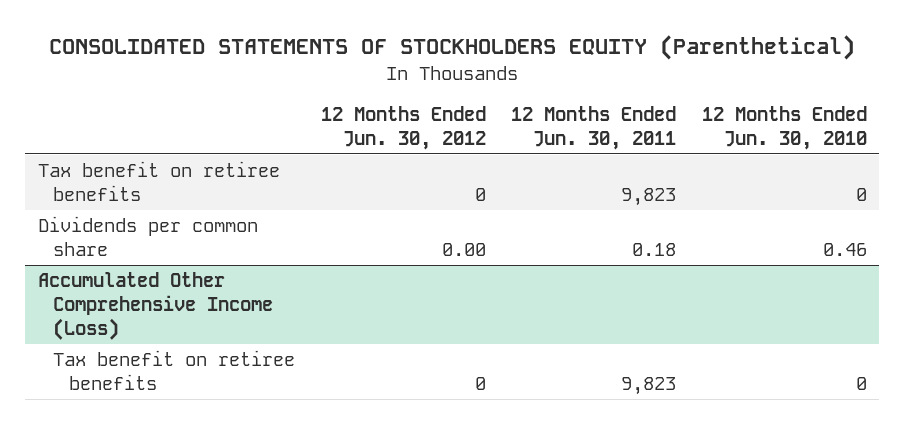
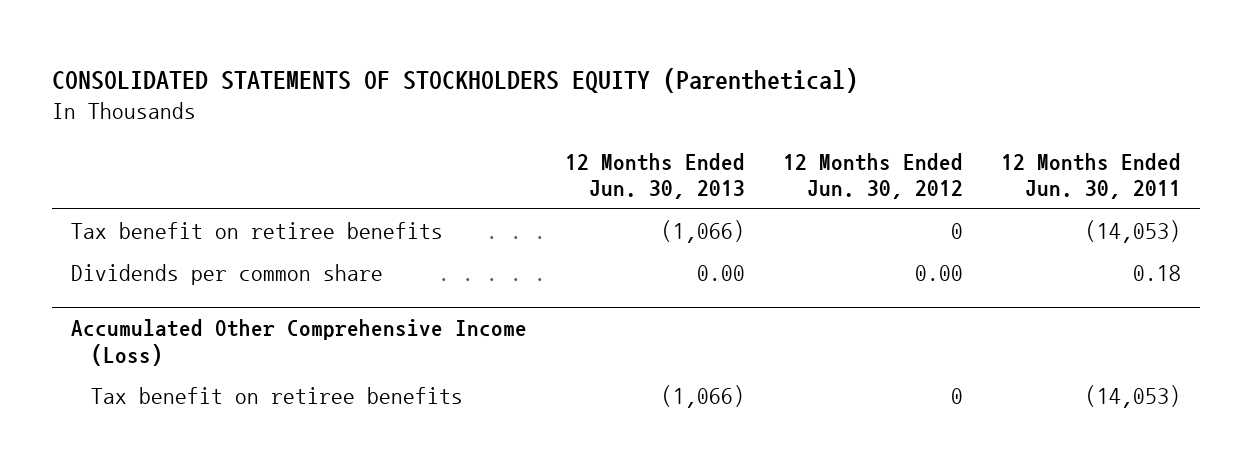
[701,105,867,150] 12 Months Ended Jun. 30, 2010 -> none
none -> [565,152,746,200] 12 Months Ended Jun. 30, 2013
[621,188,677,207] 9,823 -> [1085,220,1182,244] (14,053)
[621,377,677,396] 9,823 -> [1085,385,1182,409] (14,053)

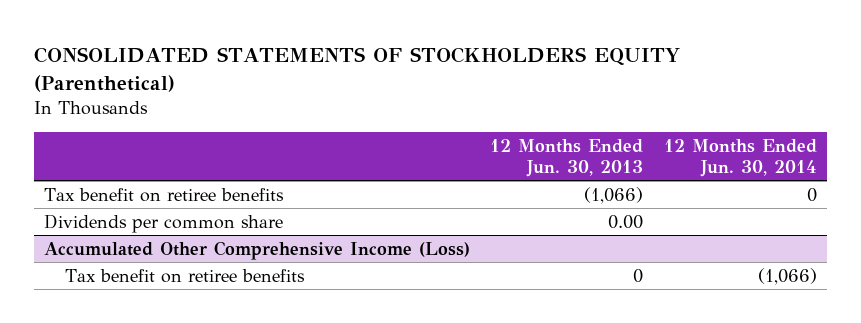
[783,152,964,200] 12 Months Ended Jun. 30, 2012 -> none
[1001,152,1182,200] 12 Months Ended Jun. 30, 2011 -> none
none -> [663,139,817,178] 12 Months Ended Jun. 30, 2014
[661,385,746,409] (1,066) -> [633,268,644,283] 0

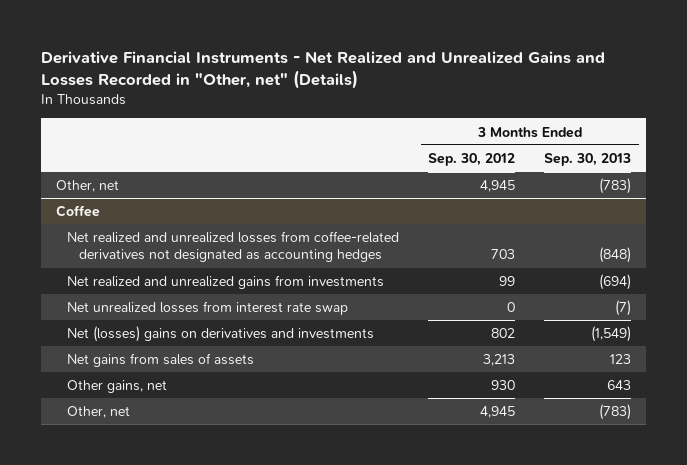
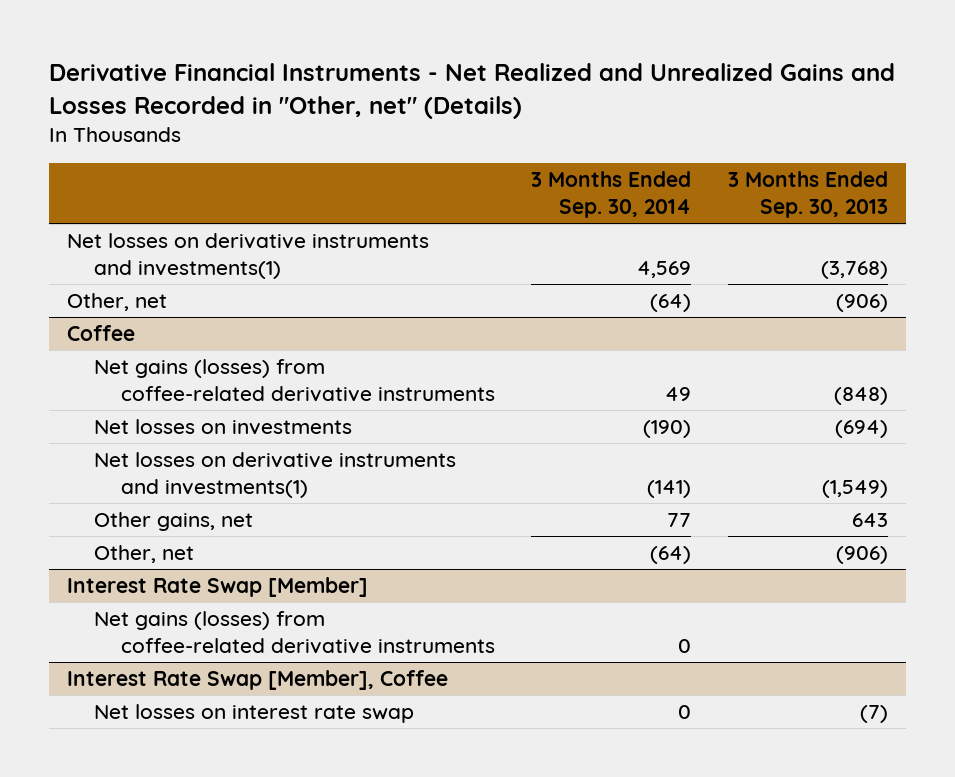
[428,152,516,166] Sep. 30, 2012 -> none
none -> [531,171,692,218] 3 Months Ended Sep. 30, 2014
none -> [66,233,429,279] Net losses on derivative instruments and investments(1)
[599,178,632,195] (783) -> [835,294,888,313] (906)
[67,301,349,316] Net unrealized losses from interest rate swap -> none
[67,353,255,368] Net gains from sales of assets -> none
[67,231,400,263] Net realized and unrealized losses from coffee-related derivatives not designated as accounting hedges -> [93,359,495,402] Net gains (losses) from coffee-related derivative instruments
[67,275,385,290] Net realized and unrealized gains from investments -> [93,419,352,436] Net losses on investments
[67,326,375,343] Net (losses) gains on derivatives and investments -> [93,452,456,498] Net losses on derivative instruments and investments(1)
[599,404,632,421] (783) -> [835,546,888,565] (906)
none -> [66,577,368,598] Interest Rate Swap [Member]
none -> [93,611,495,654] Net gains (losses) from coffee-related derivative instruments
none -> [66,670,448,691] Interest Rate Swap [Member], Coffee
none -> [93,704,414,724] Net losses on interest rate swap

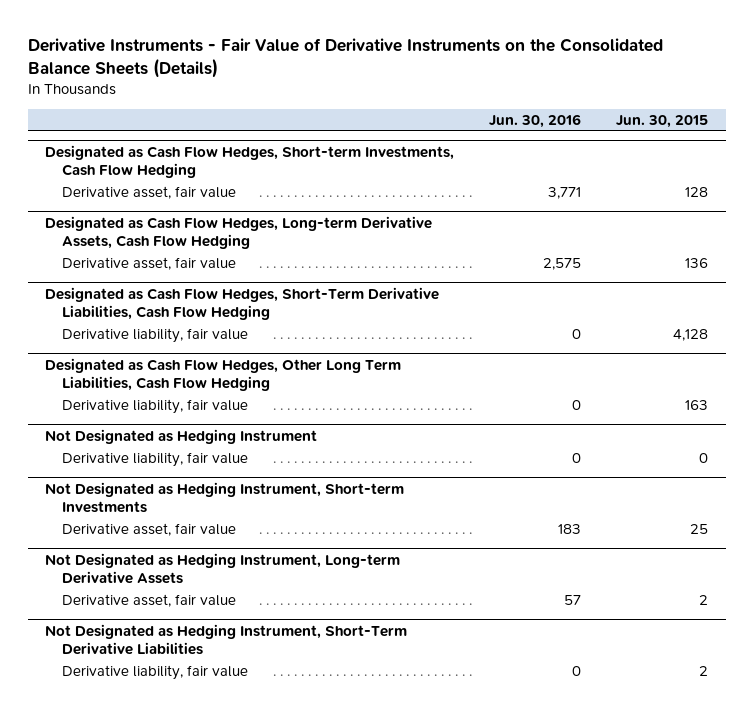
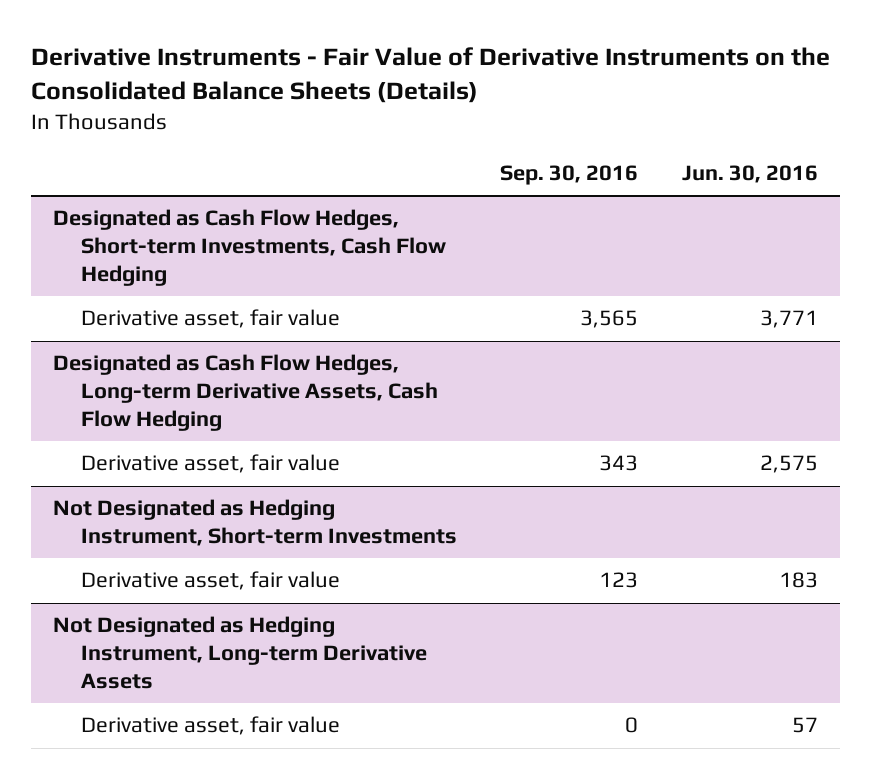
[616,114,709,128] Jun. 30, 2015 -> none
none -> [500,165,639,186] Sep. 30, 2016
[45,286,440,320] Designated as Cash Flow Hedges, Short-Term Derivative Liabilities, Cash Flow Hedging -> none
[61,328,248,344] Derivative liability, fair value -> none
[45,357,402,391] Designated as Cash Flow Hedges, Other Long Term Liabilities, Cash Flow Hedging -> none
[61,399,248,415] Derivative liability, fair value -> none
[45,428,318,444] Not Designated as Hedging Instrument -> none
[61,452,248,468] Derivative liability, fair value -> none
[45,623,408,655] Not Designated as Hedging Instrument, Short-Term Derivative Liabilities -> none
[61,665,248,681] Derivative liability, fair value -> none

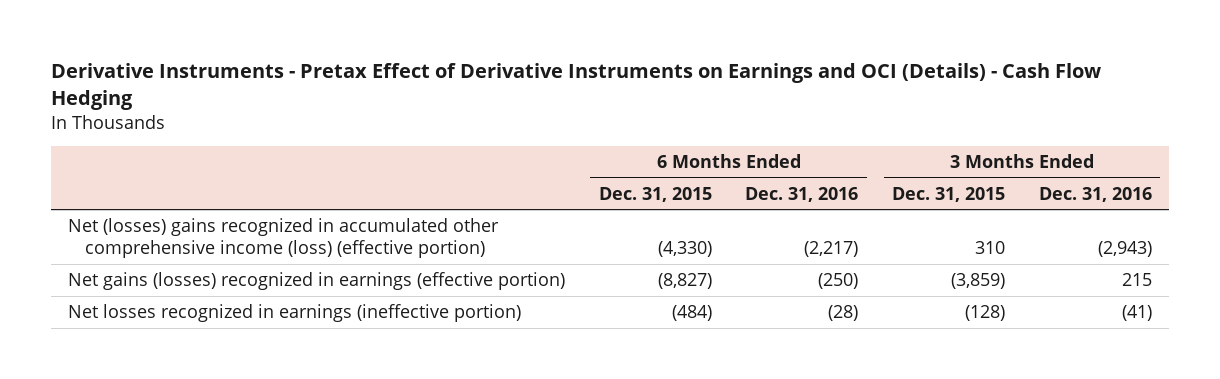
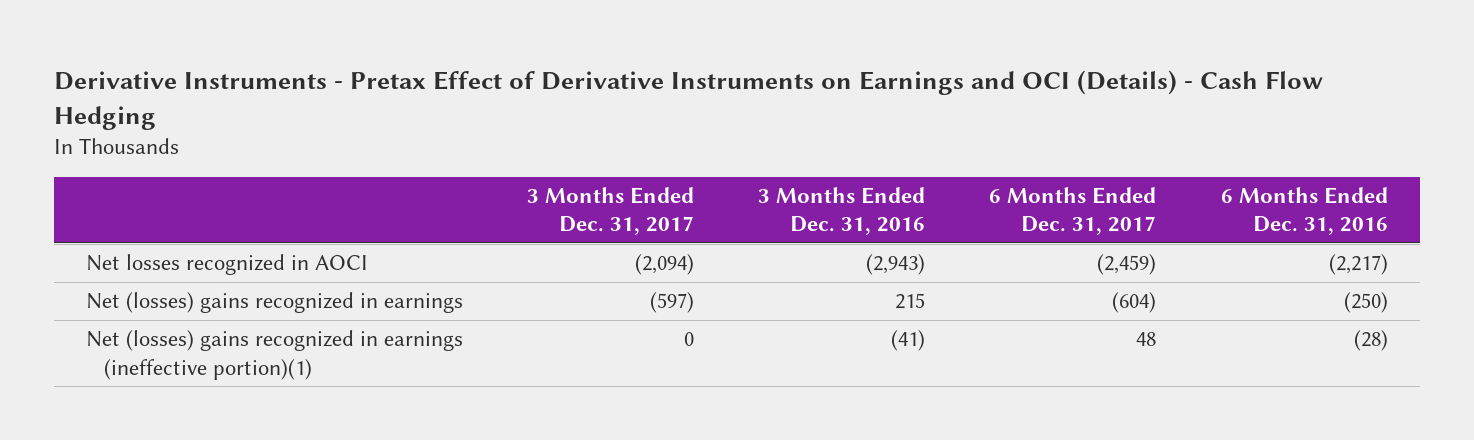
[598,186,712,202] Dec. 31, 2015 -> none
[892,186,1006,202] Dec. 31, 2015 -> none
none -> [527,186,695,236] 3 Months Ended Dec. 31, 2017
none -> [989,186,1157,236] 6 Months Ended Dec. 31, 2017
[67,217,499,258] Net (losses) gains recognized in accumulated other comprehensive income (loss) (effective portion) -> [85,254,368,276] Net losses recognized in AOCI
[67,271,565,290] Net gains (losses) recognized in earnings (effective portion) -> [85,292,463,314] Net (losses) gains recognized in earnings
[67,303,521,322] Net losses recognized in earnings (ineffective portion) -> [85,330,463,380] Net (losses) gains recognized in earnings (ineffective portion)(1)

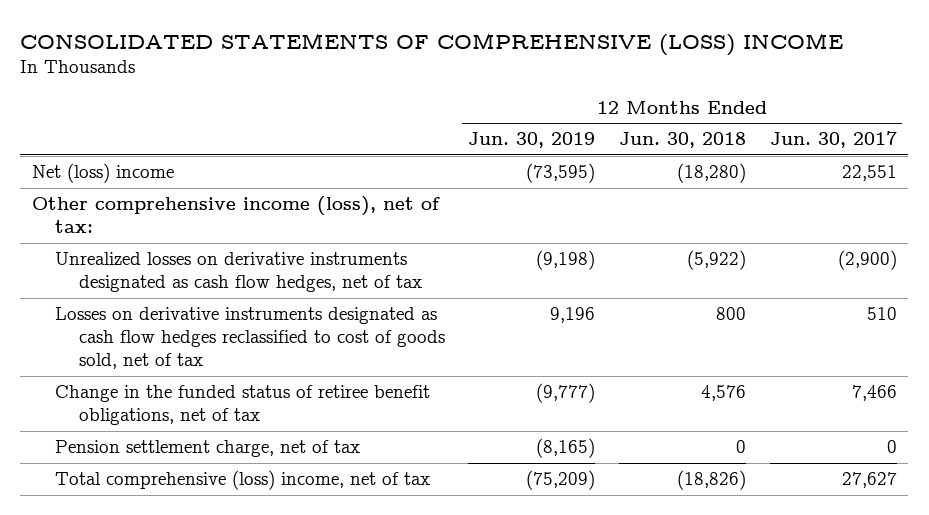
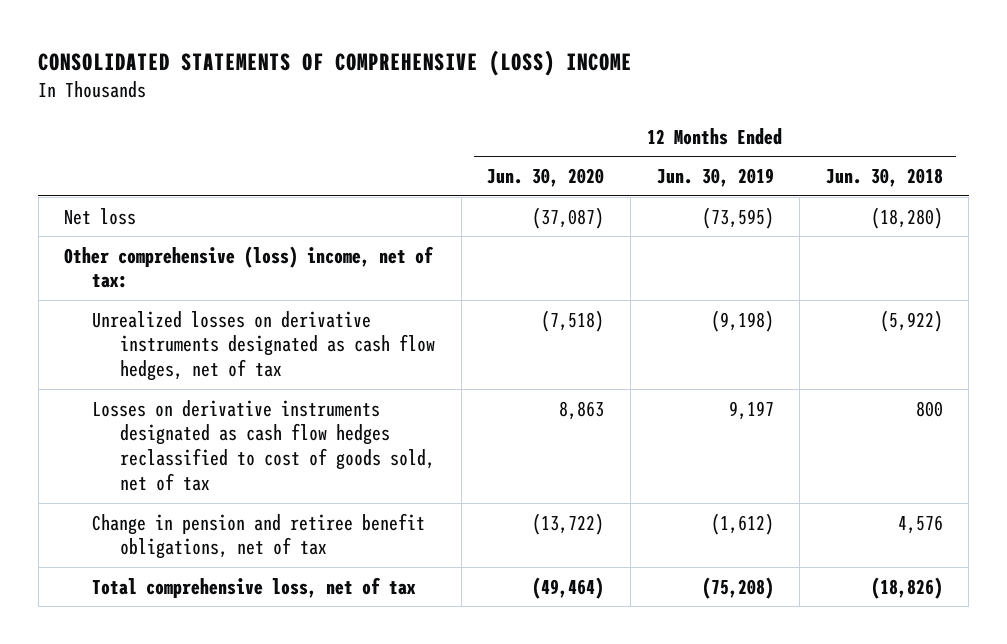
[769,131,897,149] Jun. 30, 2017 -> none
none -> [487,168,605,188] Jun. 30, 2020
[31,163,174,184] Net (loss) income -> [64,207,137,225] Net loss
[31,196,440,234] Other comprehensive income (loss), net of tax: -> [64,245,435,289] Other comprehensive (loss) income, net of tax:
[55,440,361,458] Pension settlement charge, net of tax -> none
[550,307,596,324] 9,196 -> [728,400,774,420] 9,197
[55,385,431,426] Change in the funded status of retiree benefit obligations, net of tax -> [92,512,426,560] Change in pension and retiree benefit obligations, net of tax
[536,383,596,404] (9,777) -> [710,512,774,535] (1,612)
[55,470,431,491] Total comprehensive (loss) income, net of tax -> [92,576,417,598] Total comprehensive loss, net of tax
[526,470,596,491] (75,209) -> [701,576,774,599] (75,208)

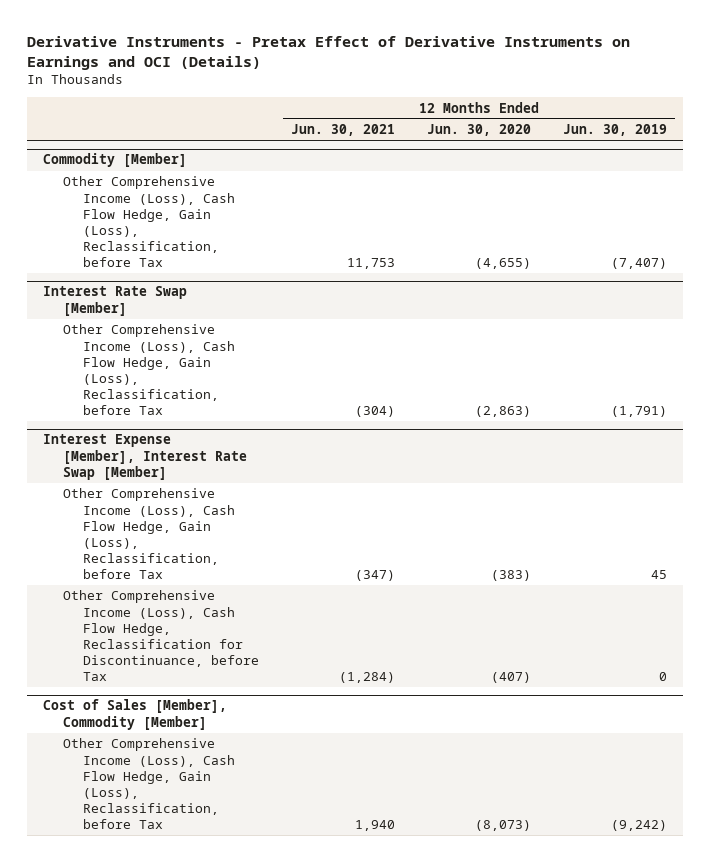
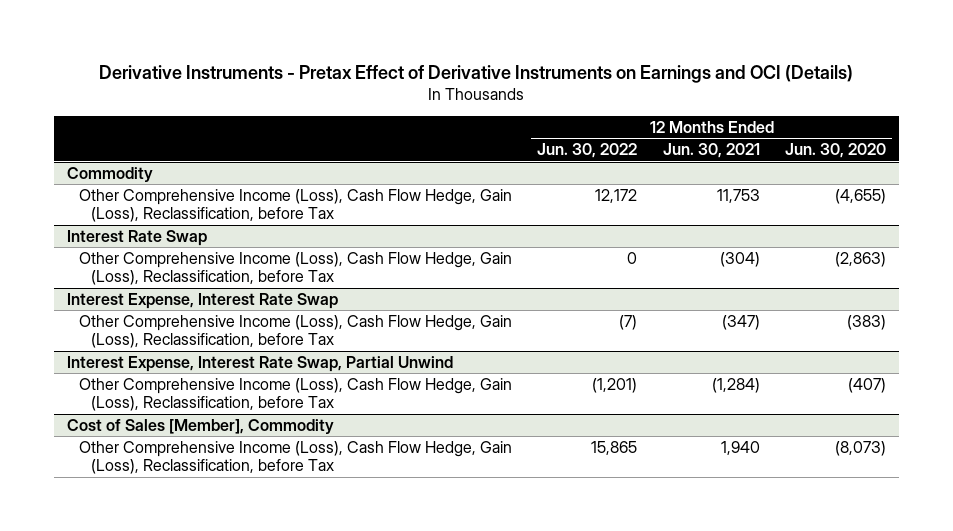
[562,124,667,137] Jun. 30, 2019 -> none
none -> [537,143,638,159] Jun. 30, 2022
[42,153,187,168] Commodity [Member] -> [66,166,153,182] Commodity
[42,286,187,316] Interest Rate Swap [Member] -> [66,229,207,246] Interest Rate Swap
[42,434,247,480] Interest Expense [Member], Interest Rate Swap [Member] -> [66,292,338,309] Interest Expense, Interest Rate Swap
none -> [66,355,453,372] Interest Expense, Interest Rate Swap, Partial Unwind
[62,590,259,682] Other Comprehensive Income (Loss), Cash Flow Hedge, Reclassification for Discontinuance, before Tax -> [79,377,513,412] Other Comprehensive Income (Loss), Cash Flow Hedge, Gain (Loss), Reclassification, before Tax
[42,699,227,730] Cost of Sales [Member], Commodity [Member] -> [66,418,334,434] Cost of Sales [Member], Commodity

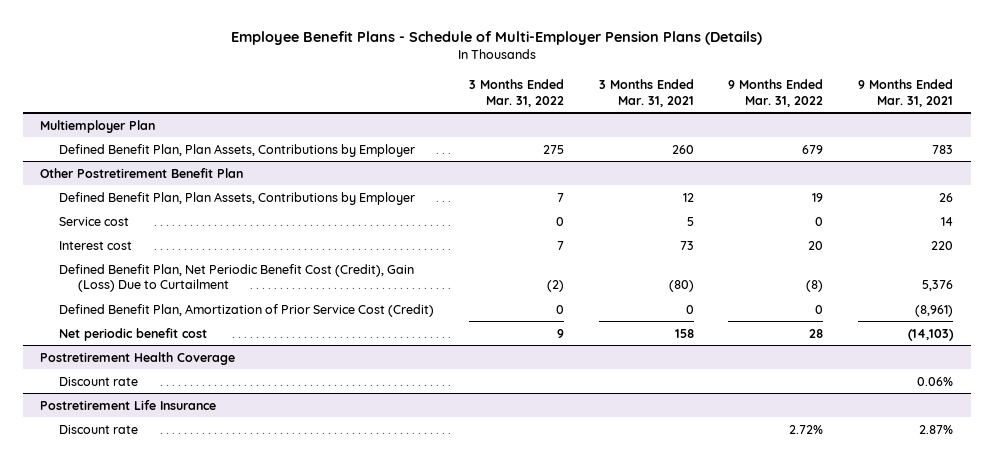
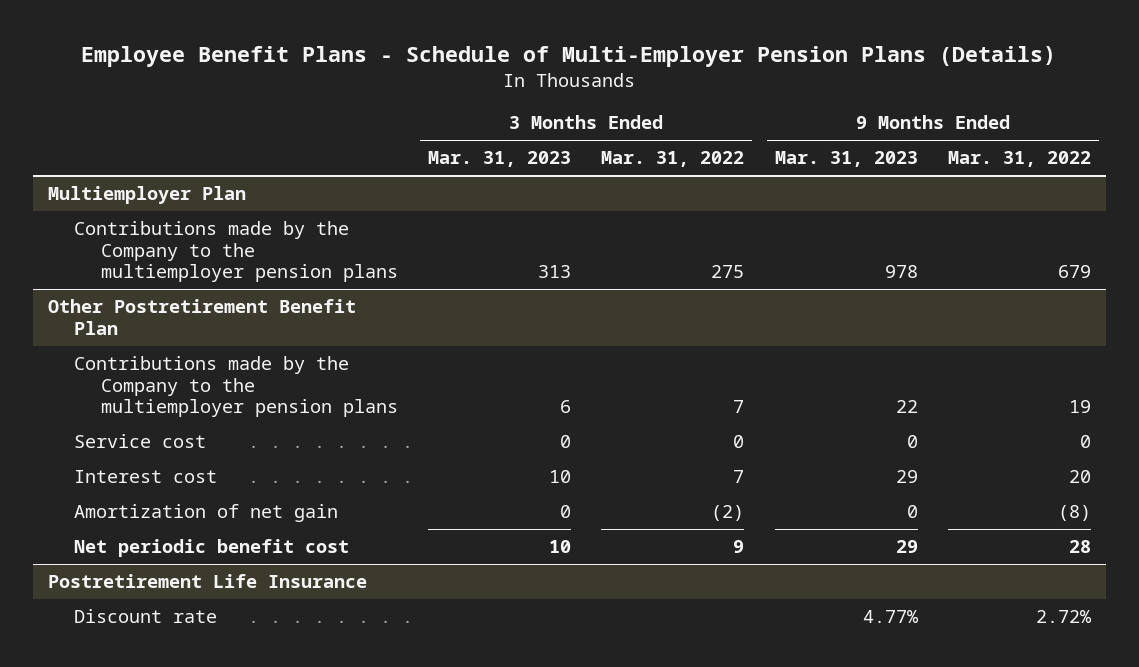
[598,78,694,107] 3 Months Ended Mar. 31, 2021 -> none
[858,78,954,107] 9 Months Ended Mar. 31, 2021 -> none
none -> [428,151,572,168] Mar. 31, 2023
none -> [774,151,918,168] Mar. 31, 2023
[59,143,416,157] Defined Benefit Plan, Plan Assets, Contributions by Employer -> [74,221,398,283] Contributions made by the Company to the multiemployer pension plans
[59,191,416,205] Defined Benefit Plan, Plan Assets, Contributions by Employer -> [74,356,398,418] Contributions made by the Company to the multiemployer pension plans
[59,303,435,317] Defined Benefit Plan, Amortization of Prior Service Cost (Credit) -> none
[59,263,415,293] Defined Benefit Plan, Net Periodic Benefit Cost (Credit), Gain (Loss) Due to Curtailment -> [74,504,339,523] Amortization of net gain
[40,351,236,365] Postretirement Health Coverage -> none
[59,376,139,386] Discount rate -> none

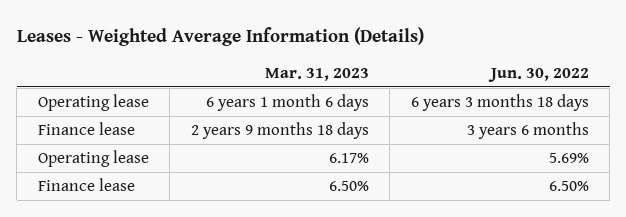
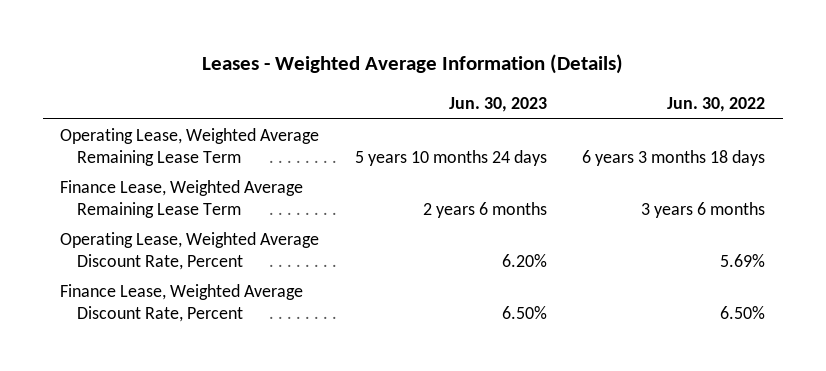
[264,67,369,81] Mar. 31, 2023 -> none
none -> [448,96,547,112] Jun. 30, 2023
[37,93,149,111] Operating lease -> [60,128,320,166] Operating Lease, Weighted Average Remaining Lease Term
[37,121,135,135] Finance lease -> [60,180,304,218] Finance Lease, Weighted Average Remaining Lease Term
[37,149,149,167] Operating lease -> [60,232,320,270] Operating Lease, Weighted Average Discount Rate, Percent
[37,177,135,191] Finance lease -> [60,284,304,322] Finance Lease, Weighted Average Discount Rate, Percent

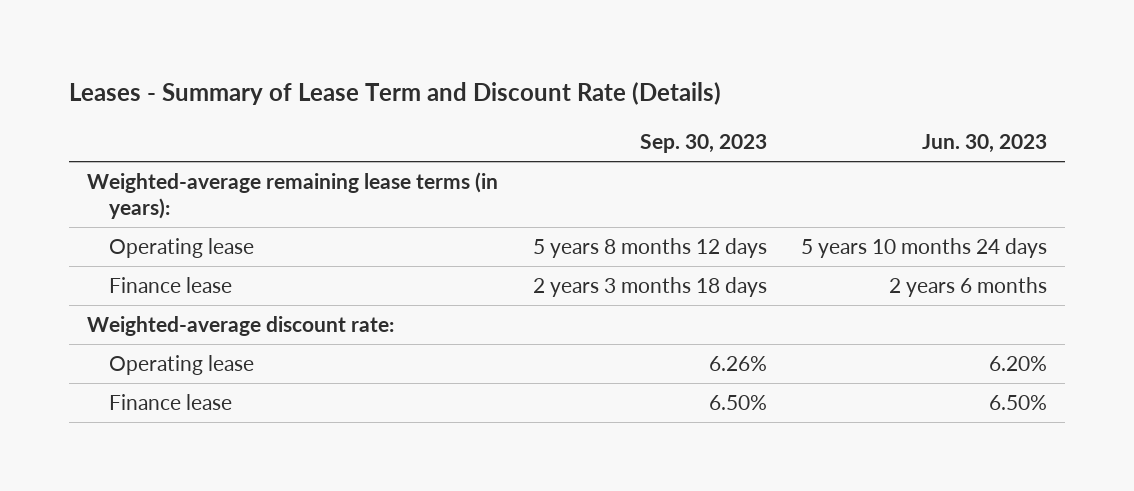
[201,53,623,74] Leases - Weighted Average Information (Details) -> [69,82,722,106] Leases - Summary of Lease Term and Discount Rate (Details)
[667,96,766,112] Jun. 30, 2022 -> none
none -> [639,133,767,153] Sep. 30, 2023
none -> [86,171,498,219] Weighted-average remaining lease terms (in years):
[60,128,320,166] Operating Lease, Weighted Average Remaining Lease Term -> [109,237,255,258] Operating lease
[60,180,304,218] Finance Lease, Weighted Average Remaining Lease Term -> [109,276,233,293] Finance lease
none -> [86,315,394,336] Weighted-average discount rate:
[60,232,320,270] Operating Lease, Weighted Average Discount Rate, Percent -> [109,354,255,375] Operating lease
[60,284,304,322] Finance Lease, Weighted Average Discount Rate, Percent -> [109,393,233,410] Finance lease

